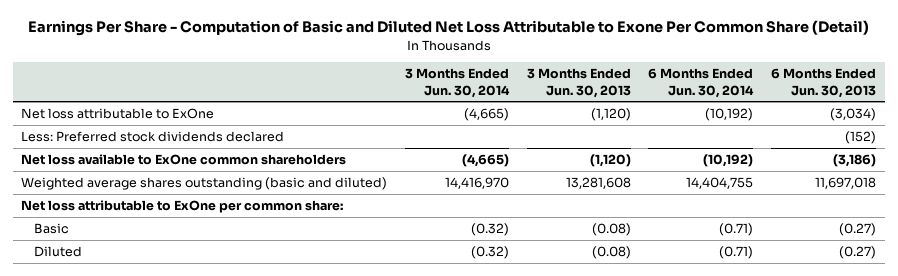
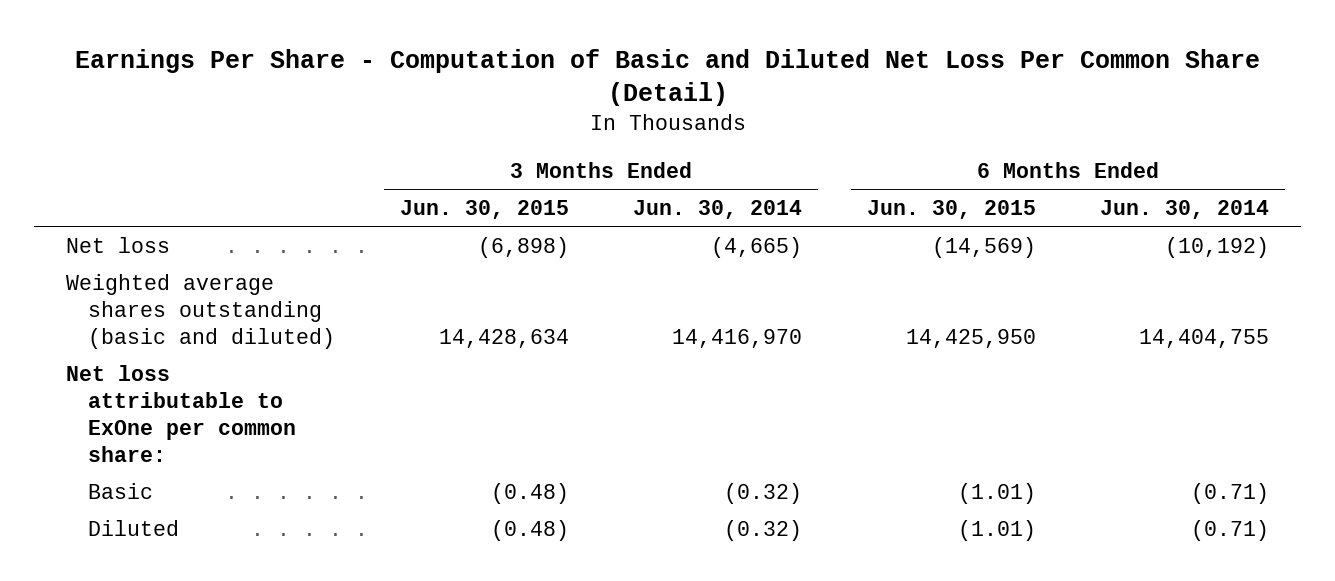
[27,20,869,37] Earnings Per Share - Computation of Basic and Diluted Net Loss Attributable to Exone Per Common Share (Detail) -> [74,48,1260,107] Earnings Per Share - Computation of Basic and Diluted Net Loss Per Common Share (Detail)
[526,68,631,98] 3 Months Ended Jun. 30, 2013 -> none
[771,68,877,98] 6 Months Ended Jun. 30, 2013 -> none
none -> [399,199,569,219] Jun. 30, 2015
none -> [866,199,1036,219] Jun. 30, 2015
[21,130,285,142] Less: Preferred stock dividends declared -> none
[21,153,347,165] Net loss available to ExOne common shareholders -> none
[21,107,215,119] Net loss attributable to ExOne -> [66,236,171,253] Net loss

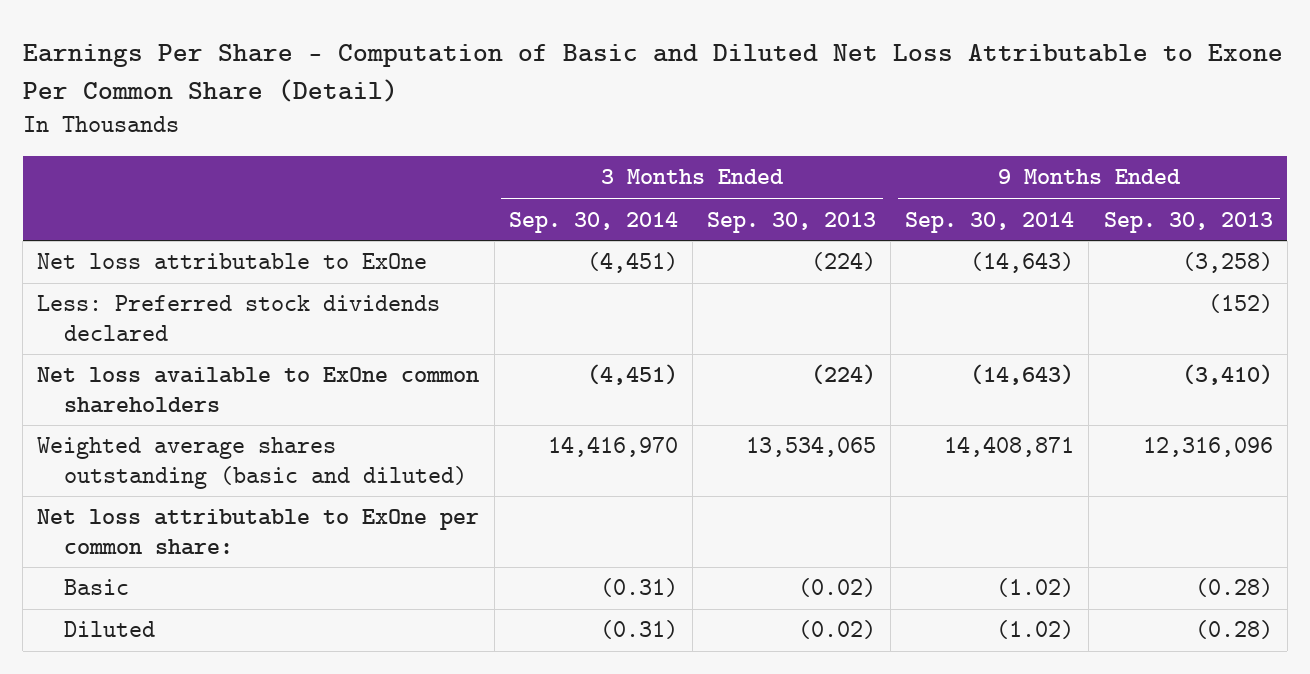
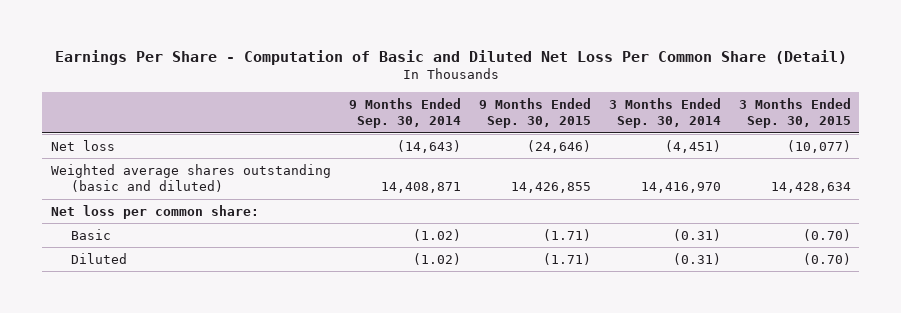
[22,43,1283,102] Earnings Per Share - Computation of Basic and Diluted Net Loss Attributable to Exone Per Common Share (Detail) -> [54,49,847,65] Earnings Per Share - Computation of Basic and Diluted Net Loss Per Common Share (Detail)
[707,211,877,233] Sep. 30, 2013 -> none
[1103,211,1273,233] Sep. 30, 2013 -> none
none -> [478,97,591,129] 9 Months Ended Sep. 30, 2015
none -> [738,97,851,129] 3 Months Ended Sep. 30, 2015
[37,295,441,341] Less: Preferred stock dividends declared -> none
[37,367,480,413] Net loss available to ExOne common shareholders -> none
[37,253,428,270] Net loss attributable to ExOne -> [50,139,115,151] Net loss
[37,509,480,555] Net loss attributable to ExOne per common share: -> [50,204,259,219] Net loss per common share:

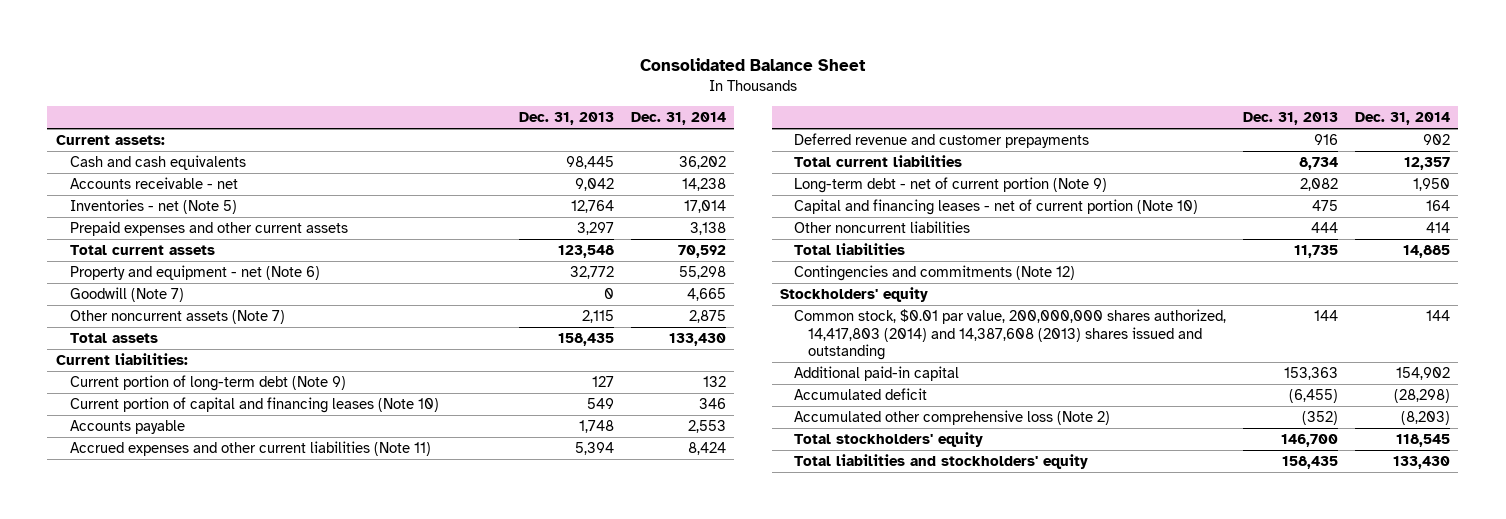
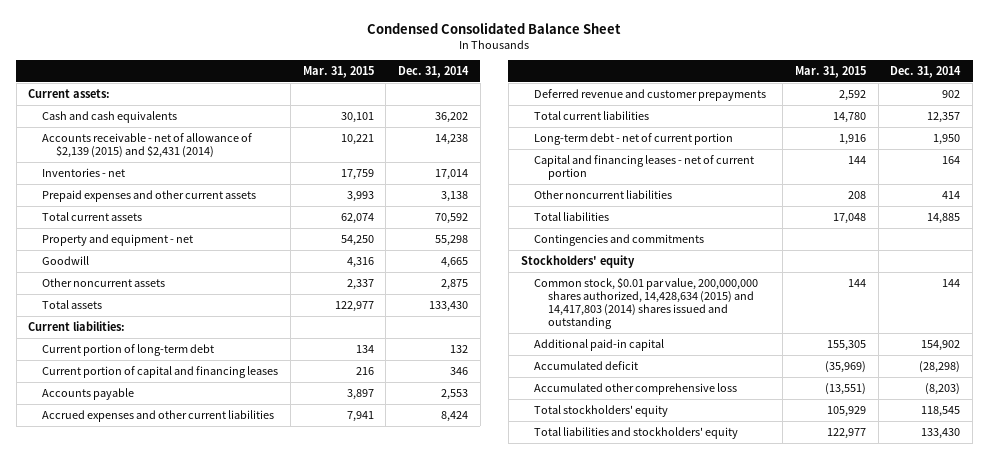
[639,57,866,71] Consolidated Balance Sheet -> [367,21,622,34] Condensed Consolidated Balance Sheet
[518,112,614,126] Dec. 31, 2013 -> none
none -> [302,65,374,78] Mar. 31, 2015
[70,177,239,190] Accounts receivable - net -> [42,132,253,159] Accounts receivable - net of allowance of $2,139 (2015) and $2,431 (2014)
[70,199,238,215] Inventories - net (Note 5) -> [42,167,126,177] Inventories - net
[70,265,321,281] Property and equipment - net (Note 6) -> [42,233,194,246] Property and equipment - net
[70,287,185,303] Goodwill (Note 7) -> [42,255,90,265] Goodwill
[70,310,286,325] Other noncurrent assets (Note 7) -> [42,277,166,287] Other noncurrent assets
[70,375,347,392] Current portion of long-term debt (Note 9) -> [42,343,215,356] Current portion of long-term debt
[70,397,440,414] Current portion of capital and financing leases (Note 10) -> [42,365,279,378] Current portion of capital and financing leases
[70,441,432,457] Accrued expenses and other current liabilities (Note 11) -> [42,409,275,422] Accrued expenses and other current liabilities
[794,177,1108,194] Long-term debt - net of current portion (Note 9) -> [534,132,734,145] Long-term debt - net of current portion
[794,199,1199,216] Capital and financing leases - net of current portion (Note 10) -> [534,154,755,181] Capital and financing leases - net of current portion
[794,265,1076,282] Contingencies and commitments (Note 12) -> [534,233,705,246] Contingencies and commitments
[794,309,1227,361] Common stock, $0.01 par value, 200,000,000 shares authorized, 14,417,803 (2014) and 14,387,608 (2013) shares issued and outstanding -> [534,276,759,330] Common stock, $0.01 par value, 200,000,000 shares authorized, 14,428,634 (2015) and 14,417,803 (2014) shares issued and outstanding
[794,410,1111,426] Accumulated other comprehensive loss (Note 2) -> [534,382,738,395] Accumulated other comprehensive loss

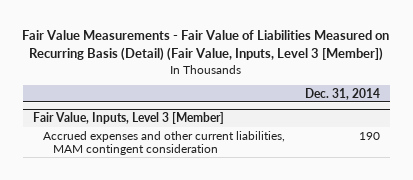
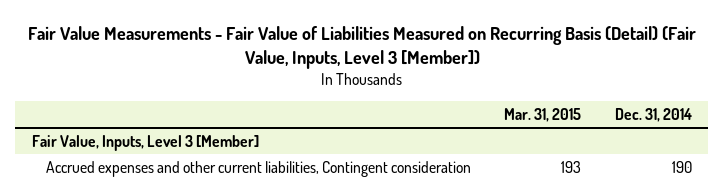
none -> [504,107,582,122] Mar. 31, 2015
[42,130,285,155] Accrued expenses and other current liabilities, MAM contingent consideration -> [45,160,471,177] Accrued expenses and other current liabilities, Contingent consideration

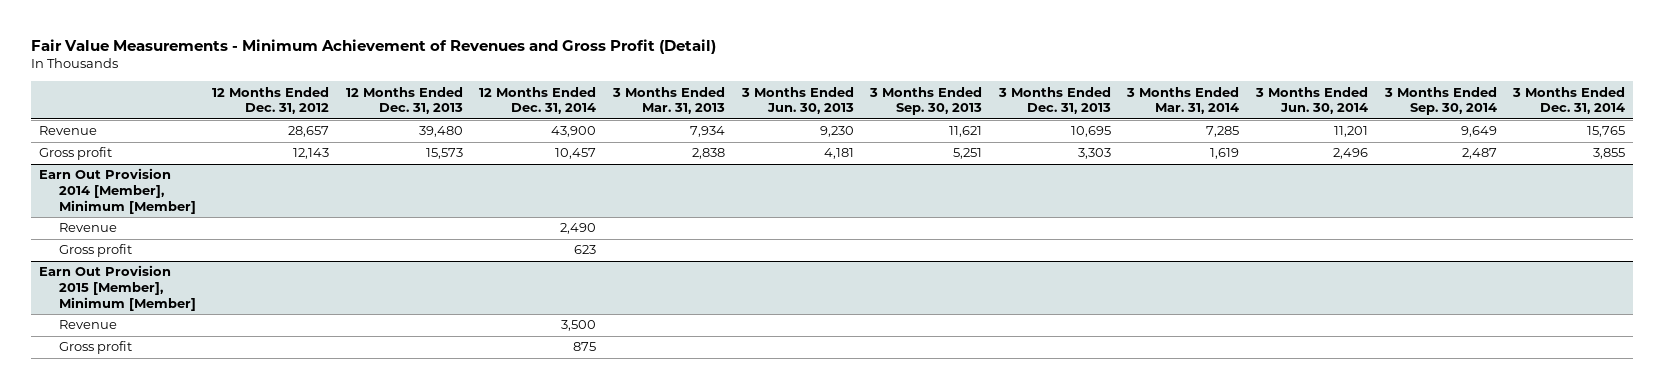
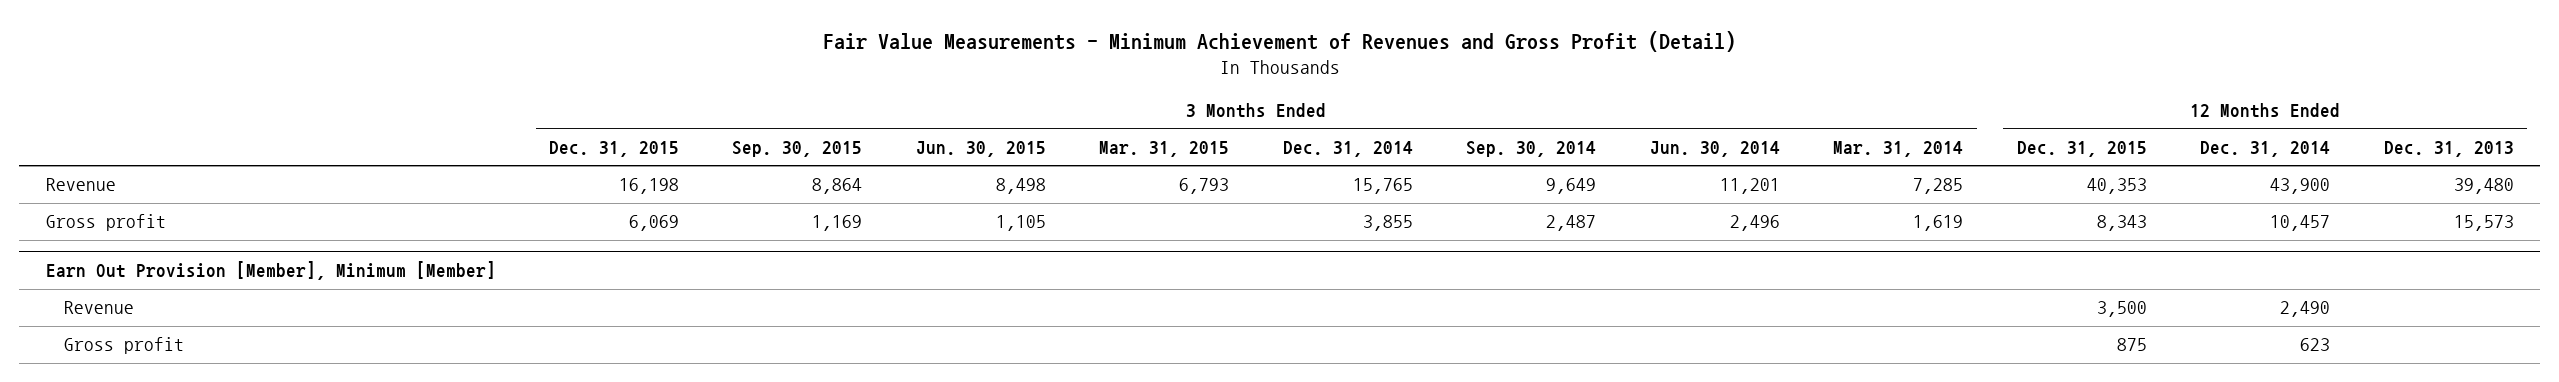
[212,86,330,115] 12 Months Ended Dec. 31, 2012 -> none
[612,86,726,115] 3 Months Ended Mar. 31, 2013 -> none
[740,86,854,115] 3 Months Ended Jun. 30, 2013 -> none
[869,86,983,116] 3 Months Ended Sep. 30, 2013 -> none
[997,86,1111,115] 3 Months Ended Dec. 31, 2013 -> none
none -> [549,140,680,157] Dec. 31, 2015
none -> [732,140,863,157] Sep. 30, 2015
none -> [915,140,1046,157] Jun. 30, 2015
none -> [1099,140,1230,157] Mar. 31, 2015
none -> [2016,140,2147,157] Dec. 31, 2015
[39,168,196,214] Earn Out Provision 2014 [Member], Minimum [Member] -> [45,260,496,280] Earn Out Provision [Member], Minimum [Member]
[39,265,196,311] Earn Out Provision 2015 [Member], Minimum [Member] -> none
[58,320,117,330] Revenue -> none
[58,341,132,355] Gross profit -> none

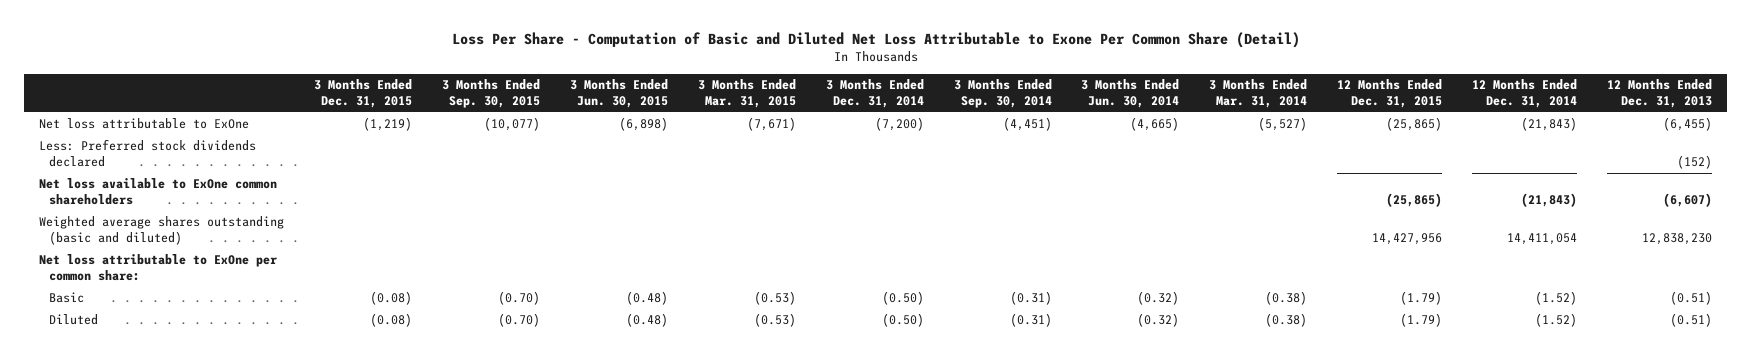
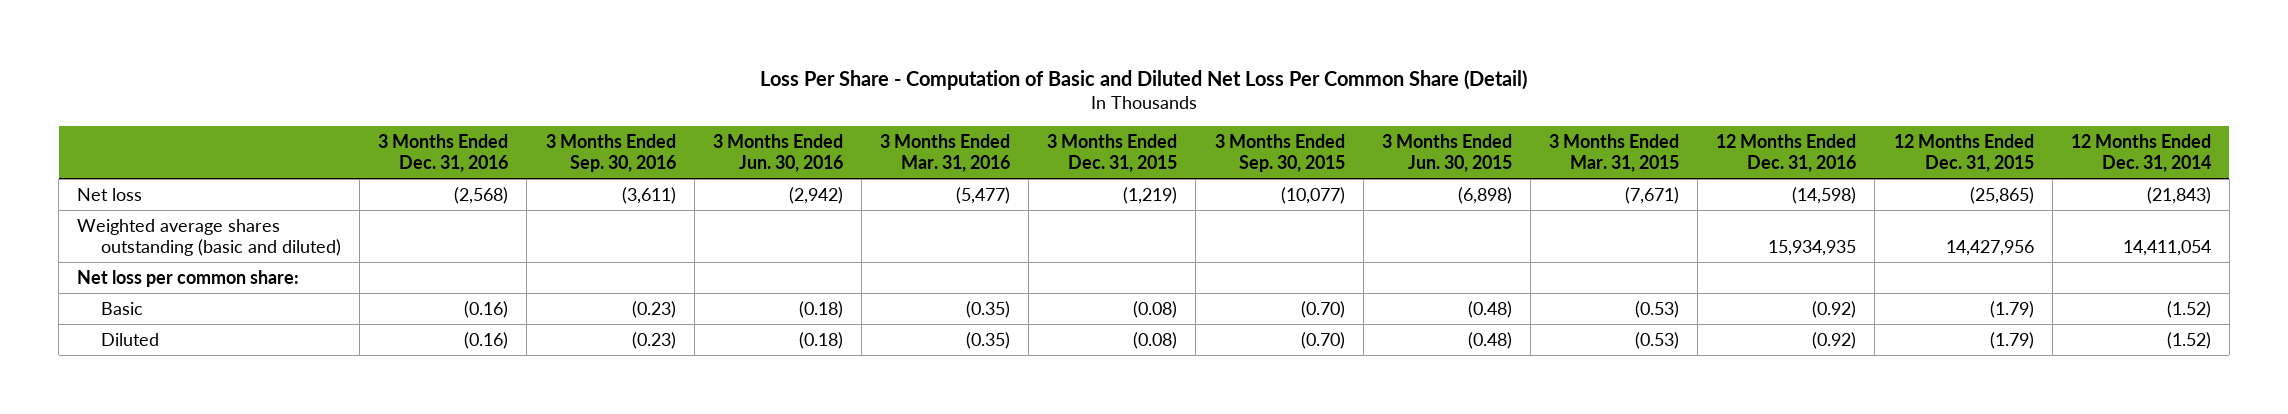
[451,32,1300,49] Loss Per Share - Computation of Basic and Diluted Net Loss Attributable to Exone Per Common Share (Detail) -> [760,69,1528,90] Loss Per Share - Computation of Basic and Diluted Net Loss Per Common Share (Detail)
[825,79,924,109] 3 Months Ended Dec. 31, 2014 -> none
[953,79,1052,109] 3 Months Ended Sep. 30, 2014 -> none
[1081,79,1180,109] 3 Months Ended Jun. 30, 2014 -> none
[1209,79,1308,109] 3 Months Ended Mar. 31, 2014 -> none
[1606,79,1712,109] 12 Months Ended Dec. 31, 2013 -> none
none -> [378,133,509,173] 3 Months Ended Dec. 31, 2016
none -> [545,133,676,173] 3 Months Ended Sep. 30, 2016
none -> [712,133,843,173] 3 Months Ended Jun. 30, 2016
none -> [880,133,1011,173] 3 Months Ended Mar. 31, 2016
none -> [1716,133,1857,173] 12 Months Ended Dec. 31, 2016
[39,139,257,168] Less: Preferred stock dividends declared -> none
[39,178,278,206] Net loss available to ExOne common shareholders -> none
[39,118,250,130] Net loss attributable to ExOne -> [77,187,143,201] Net loss
[39,254,278,282] Net loss attributable to ExOne per common share: -> [77,269,300,287] Net loss per common share:

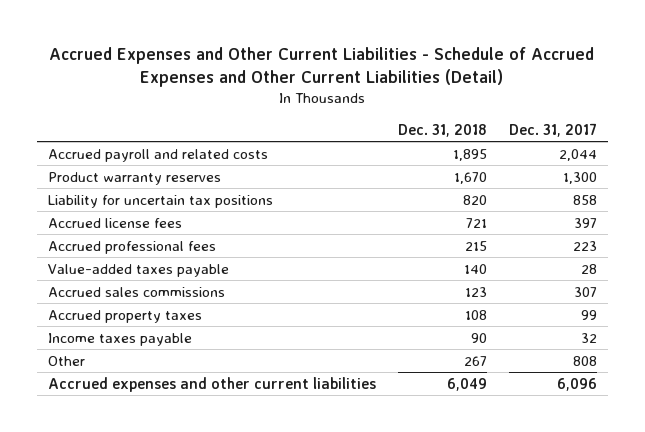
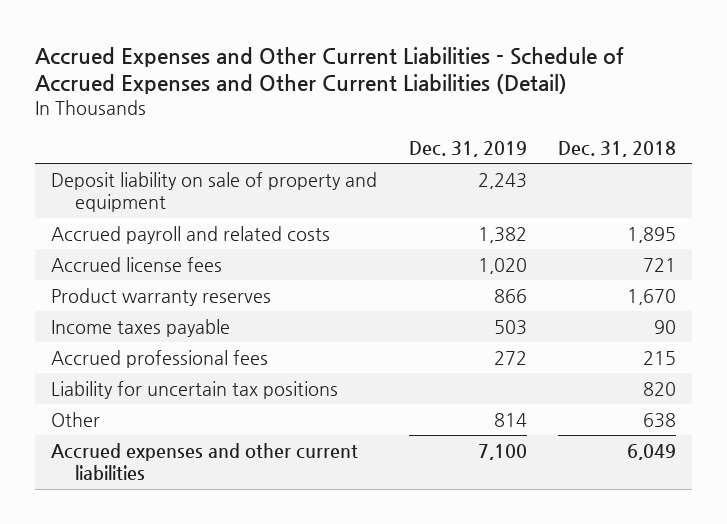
[508,122,597,137] Dec. 31, 2017 -> none
none -> [408,140,527,157] Dec. 31, 2019
none -> [51,171,378,213] Deposit liability on sale of property and equipment
[47,263,229,277] Value-added taxes payable -> none
[47,286,225,297] Accrued sales commissions -> none
[47,309,202,323] Accrued property taxes -> none
[47,171,221,185] Product warranty reserves -> [51,287,272,306] Product warranty reserves
[47,240,216,254] Accrued professional fees -> [51,349,269,368] Accrued professional fees
[47,194,273,208] Liability for uncertain tax positions -> [51,380,339,399] Liability for uncertain tax positions
[463,355,487,366] 267 -> [643,412,677,428] 638

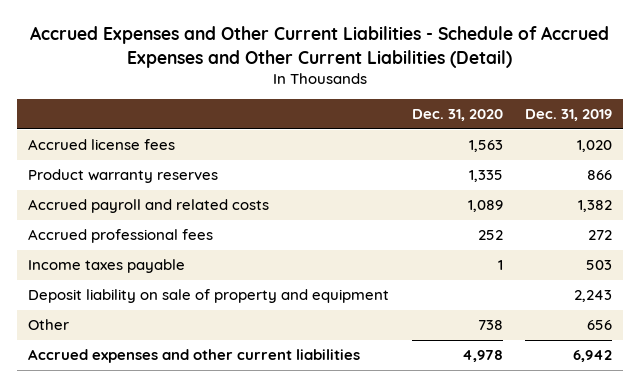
[558,140,677,157] Dec. 31, 2018 -> none
none -> [411,109,503,122] Dec. 31, 2020
[51,225,331,244] Accrued payroll and related costs -> [28,199,270,214] Accrued payroll and related costs
[51,380,339,399] Liability for uncertain tax positions -> none
[51,318,231,337] Income taxes payable -> [28,259,186,274] Income taxes payable
[51,171,378,213] Deposit liability on sale of property and equipment -> [28,289,390,304] Deposit liability on sale of property and equipment
[493,412,527,427] 814 -> [587,320,613,331] 656
[477,443,527,460] 7,100 -> [573,350,613,363] 6,942

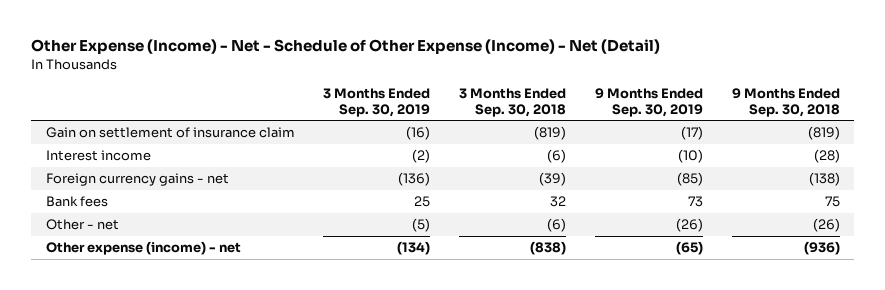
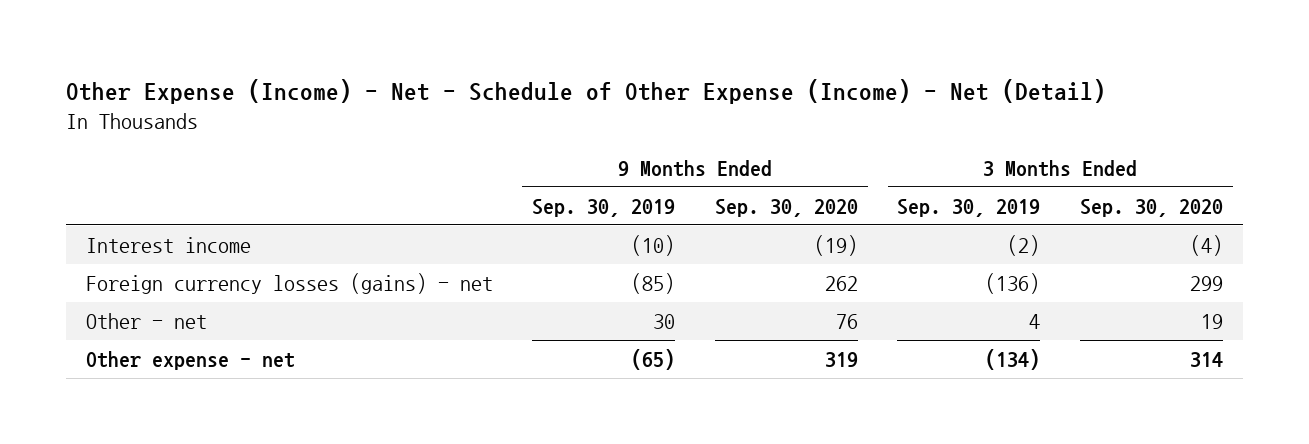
[459,87,567,117] 3 Months Ended Sep. 30, 2018 -> none
[731,87,840,117] 9 Months Ended Sep. 30, 2018 -> none
none -> [714,198,858,217] Sep. 30, 2020
none -> [1079,198,1223,217] Sep. 30, 2020
[45,127,295,139] Gain on settlement of insurance claim -> none
[45,196,108,208] Bank fees -> none
[45,173,229,187] Foreign currency gains - net -> [85,272,493,294] Foreign currency losses (gains) - net
[412,218,431,233] (5) -> [1029,313,1041,329] 4
[675,218,703,233] (26) -> [653,313,676,329] 30
[45,241,241,256] Other expense (income) - net -> [85,350,295,370] Other expense - net

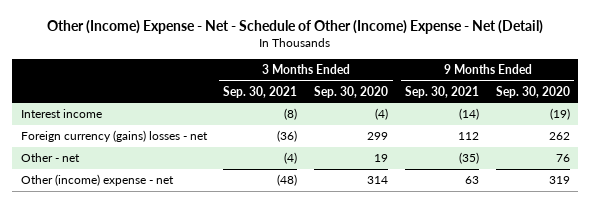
[66,79,1107,105] Other Expense (Income) - Net - Schedule of Other Expense (Income) - Net (Detail) -> [47,19,544,34] Other (Income) Expense - Net - Schedule of Other (Income) Expense - Net (Detail)
[532,198,676,217] Sep. 30, 2019 -> none
[897,198,1041,217] Sep. 30, 2019 -> none
none -> [223,85,298,98] Sep. 30, 2021
none -> [405,85,480,98] Sep. 30, 2021
[85,272,493,294] Foreign currency losses (gains) - net -> [20,130,208,143] Foreign currency (gains) losses - net
[85,350,295,370] Other expense - net -> [20,174,174,187] Other (income) expense - net

